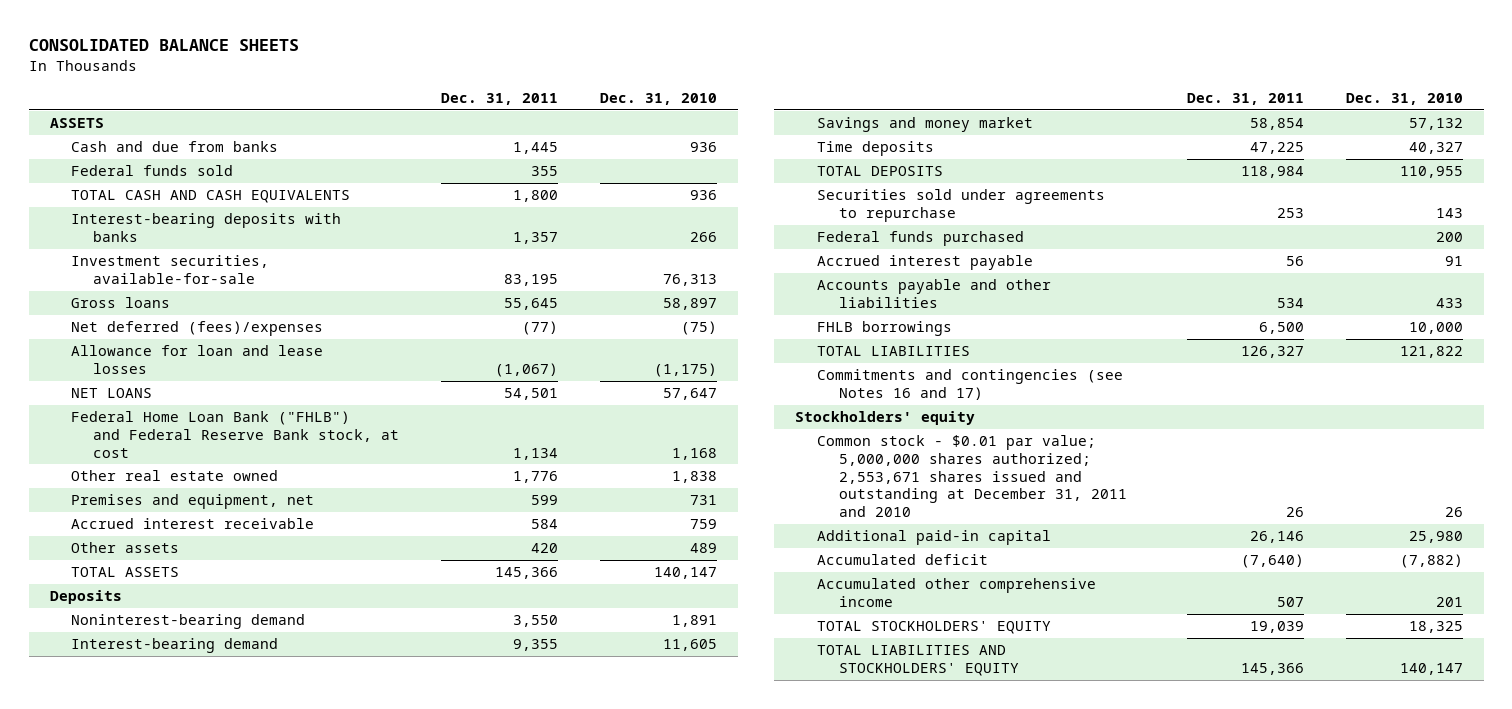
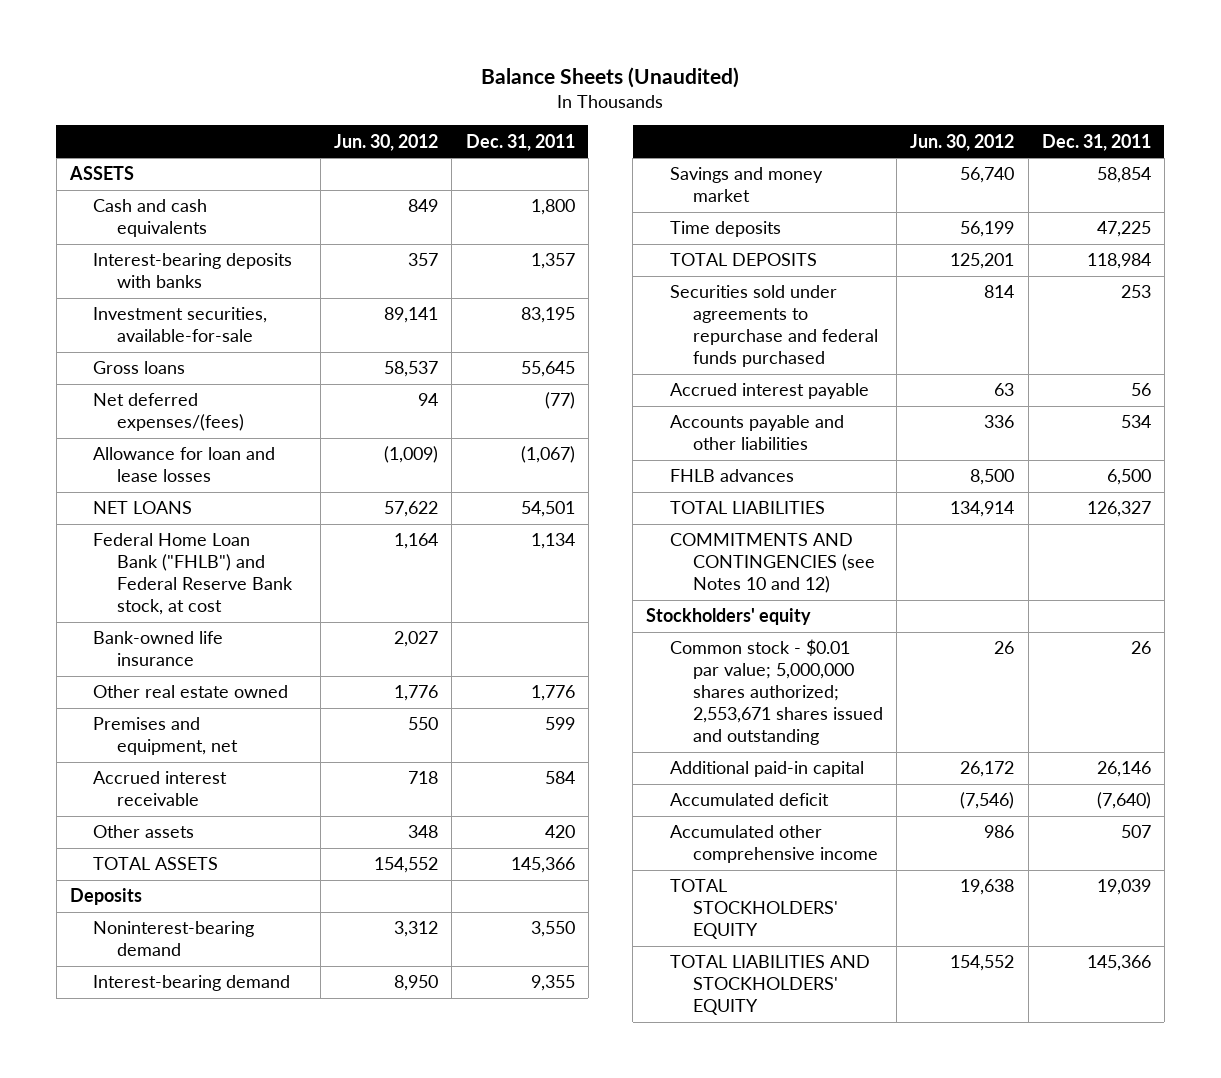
[28,39,299,52] CONSOLIDATED BALANCE SHEETS -> [481,66,740,88] Balance Sheets (Unaudited)
[599,92,717,105] Dec. 31, 2010 -> none
none -> [334,133,439,151] Jun. 30, 2012
[71,141,279,153] Cash and due from banks -> none
[71,165,234,177] Federal funds sold -> none
[71,190,351,204] TOTAL CASH AND CASH EQUIVALENTS -> [93,199,208,238] Cash and cash equivalents
[71,321,324,337] Net deferred (fees)/expenses -> [93,393,244,432] Net deferred expenses/(fees)
none -> [93,631,224,667] Bank-owned life insurance
[816,231,1024,247] Federal funds purchased -> none
[816,189,1105,222] Securities sold under agreements to repurchase -> [669,285,878,368] Securities sold under agreements to repurchase and federal funds purchased
[816,321,952,337] FHLB borrowings -> [669,469,794,483] FHLB advances
[816,369,1123,400] Commitments and contingencies (see Notes 16 and 17) -> [669,533,875,594] COMMITMENTS AND CONTINGENCIES (see Notes 10 and 12)
[816,435,1127,517] Common stock - $0.01 par value; 5,000,000 shares authorized; 2,553,671 shares issued and outstanding at December 31, 2011 and 2010 -> [669,639,883,746] Common stock - $0.01 par value; 5,000,000 shares authorized; 2,553,671 shares issued and outstanding

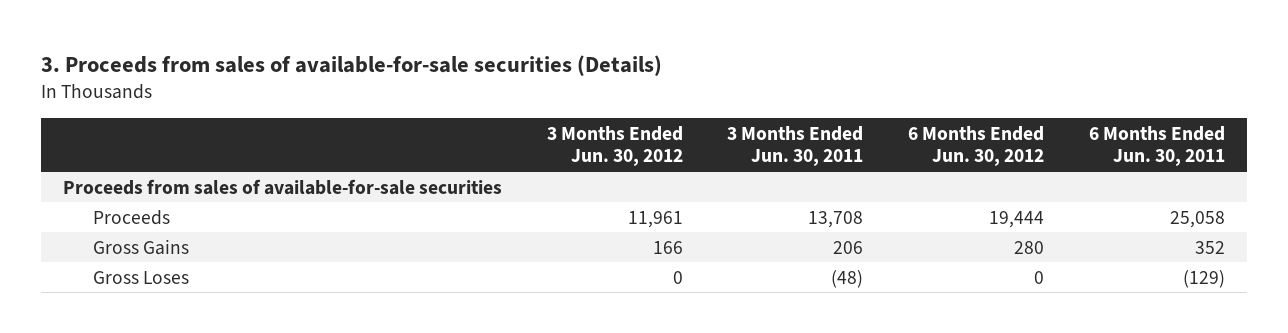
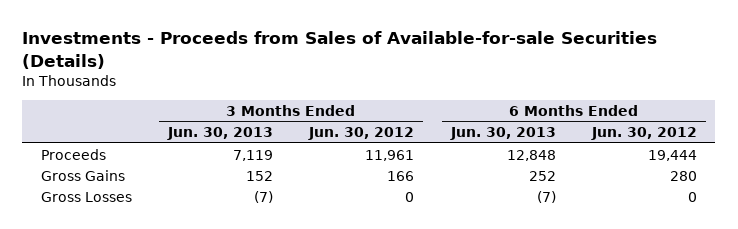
[41,54,663,76] 3. Proceeds from sales of available-for-sale securities (Details) -> [22,31,658,69] Investments - Proceeds from Sales of Available-for-sale Securities (Details)
[727,125,864,167] 3 Months Ended Jun. 30, 2011 -> none
[1088,125,1225,167] 6 Months Ended Jun. 30, 2011 -> none
none -> [166,127,273,141] Jun. 30, 2013
none -> [449,127,556,141] Jun. 30, 2013
[63,178,503,195] Proceeds from sales of available-for-sale securities -> none
[92,270,189,284] Gross Loses -> [40,191,132,202] Gross Losses

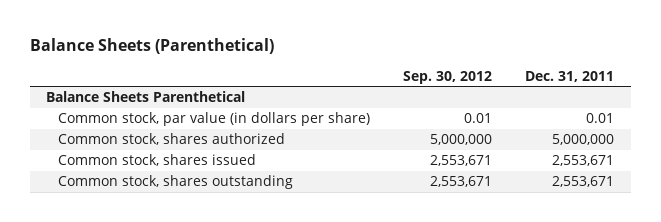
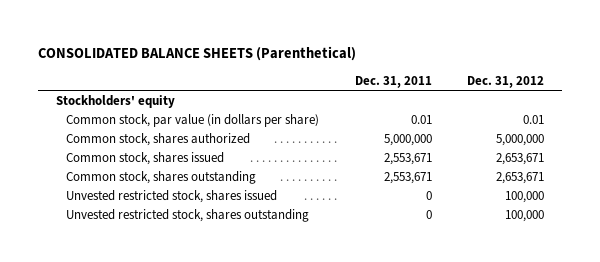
[29,38,274,55] Balance Sheets (Parenthetical) -> [38,46,357,62] CONSOLIDATED BALANCE SHEETS (Parenthetical)
[403,70,493,84] Sep. 30, 2012 -> none
none -> [466,75,544,88] Dec. 31, 2012
[46,91,246,103] Balance Sheets Parenthetical -> none
none -> [55,94,175,108] Stockholders' equity
none -> [66,189,278,203] Unvested restricted stock, shares issued
none -> [66,208,310,222] Unvested restricted stock, shares outstanding

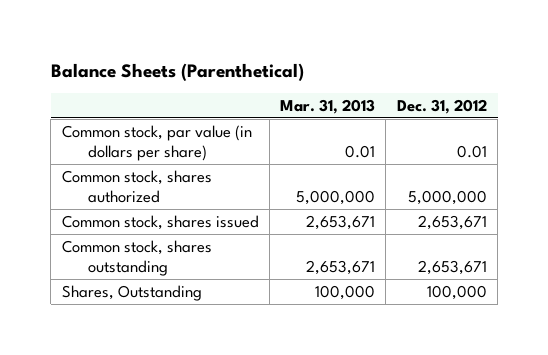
[38,46,357,62] CONSOLIDATED BALANCE SHEETS (Parenthetical) -> [50,62,304,81] Balance Sheets (Parenthetical)
[354,75,432,88] Dec. 31, 2011 -> none
none -> [280,99,376,115] Mar. 31, 2013
[55,94,175,108] Stockholders' equity -> none
[66,208,310,222] Unvested restricted stock, shares outstanding -> none
[66,189,278,203] Unvested restricted stock, shares issued -> [61,284,202,301] Shares, Outstanding

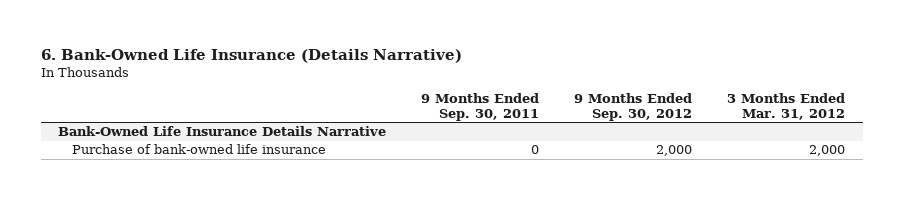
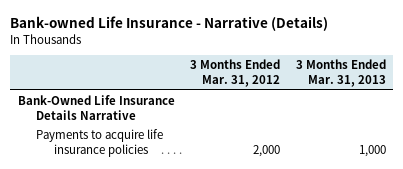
[40,49,462,64] 6. Bank-Owned Life Insurance (Details Narrative) -> [9,15,328,31] Bank-owned Life Insurance - Narrative (Details)
[421,93,540,122] 9 Months Ended Sep. 30, 2011 -> none
[574,93,693,122] 9 Months Ended Sep. 30, 2012 -> none
none -> [295,59,386,88] 3 Months Ended Mar. 31, 2013
[71,144,326,155] Purchase of bank-owned life insurance -> [35,128,163,157] Payments to acquire life insurance policies

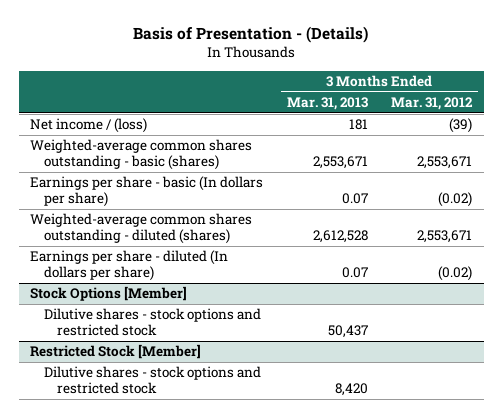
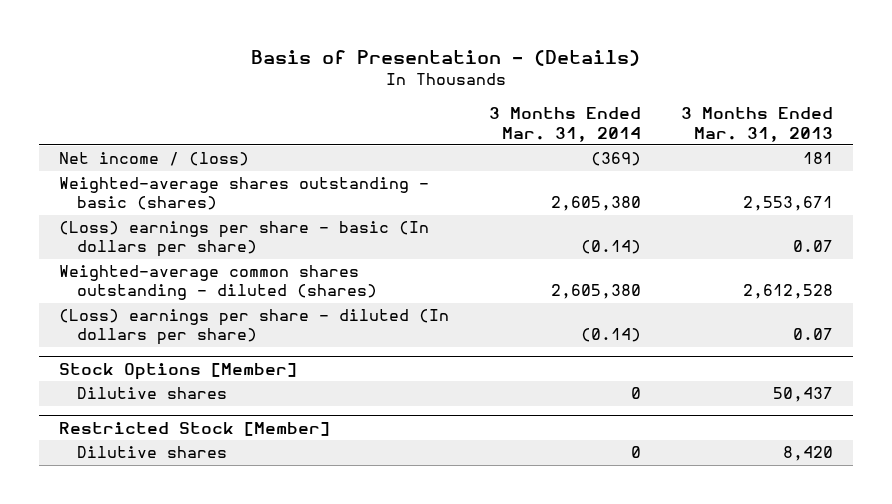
[390,96,473,110] Mar. 31, 2012 -> none
none -> [488,107,641,142] 3 Months Ended Mar. 31, 2014
[30,139,253,171] Weighted-average common shares outstanding - basic (shares) -> [59,177,430,211] Weighted-average shares outstanding - basic (shares)
[30,176,264,208] Earnings per share - basic (In dollars per share) -> [59,221,430,258] (Loss) earnings per share - basic (In dollars per share)
[30,250,229,282] Earnings per share - diluted (In dollars per share) -> [59,309,450,346] (Loss) earnings per share - diluted (In dollars per share)
[43,308,261,337] Dilutive shares - stock options and restricted stock -> [77,387,228,400] Dilutive shares
[43,366,261,395] Dilutive shares - stock options and restricted stock -> [77,446,228,459] Dilutive shares

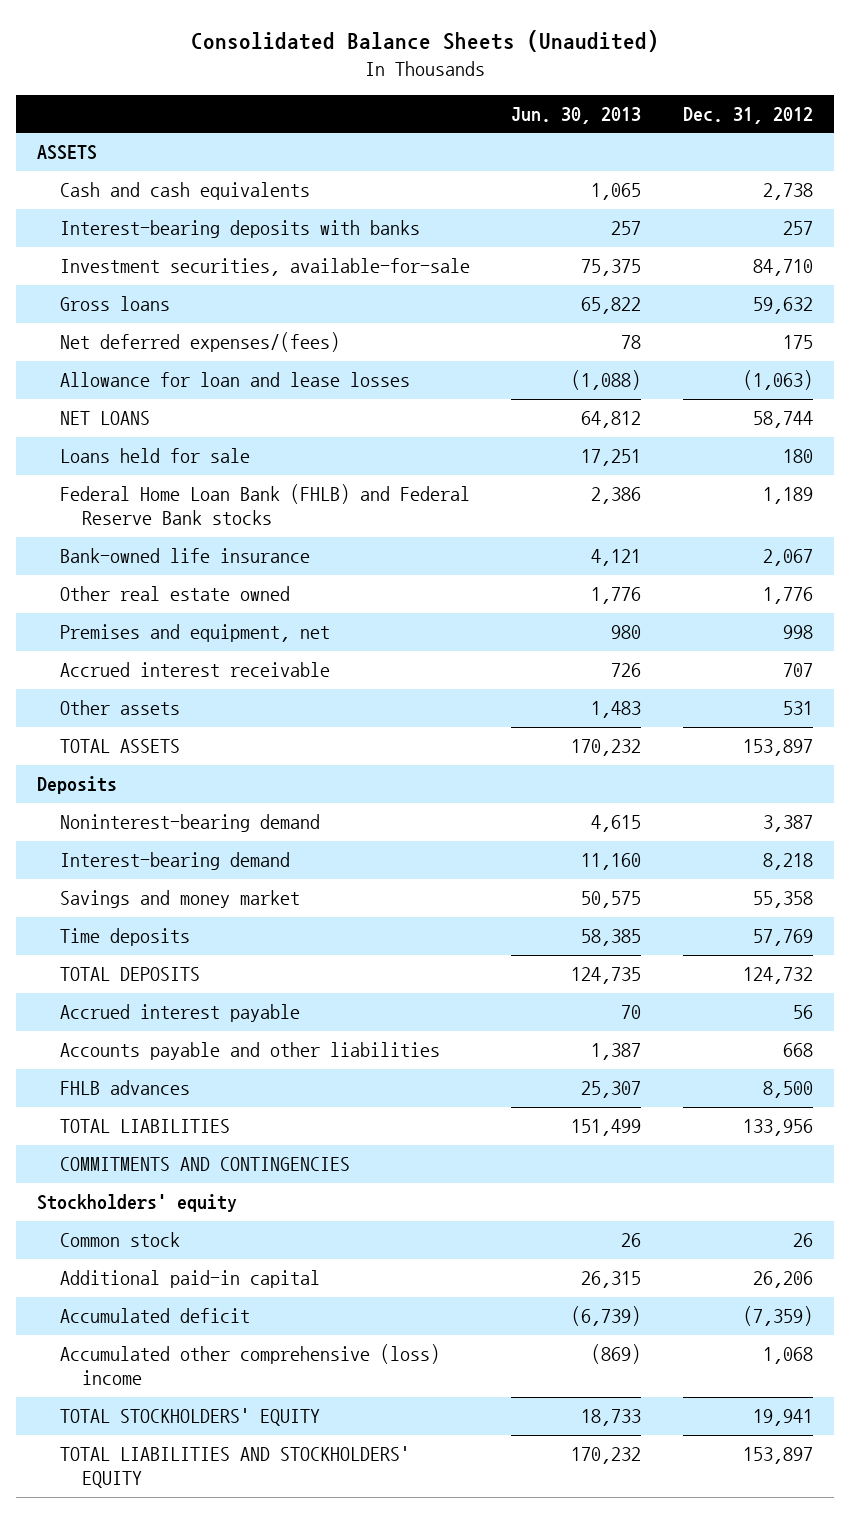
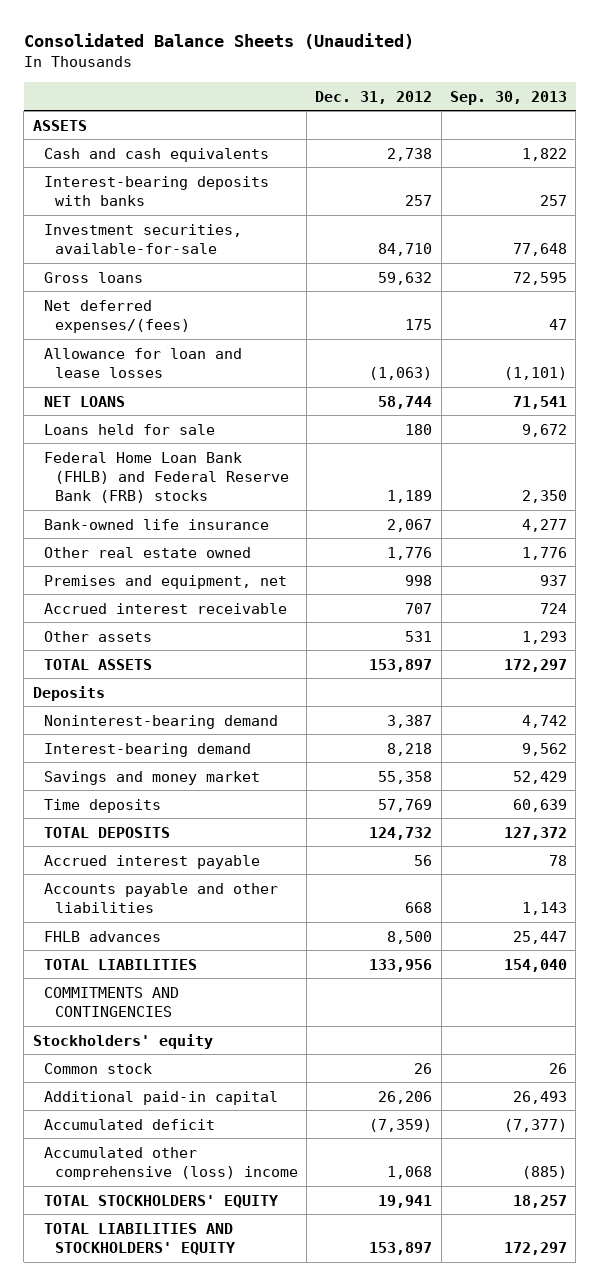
[511,106,642,124] Jun. 30, 2013 -> none
none -> [449,90,567,105] Sep. 30, 2013
[59,484,470,526] Federal Home Loan Bank (FHLB) and Federal Reserve Bank stocks -> [43,451,289,504] Federal Home Loan Bank (FHLB) and Federal Reserve Bank (FRB) stocks

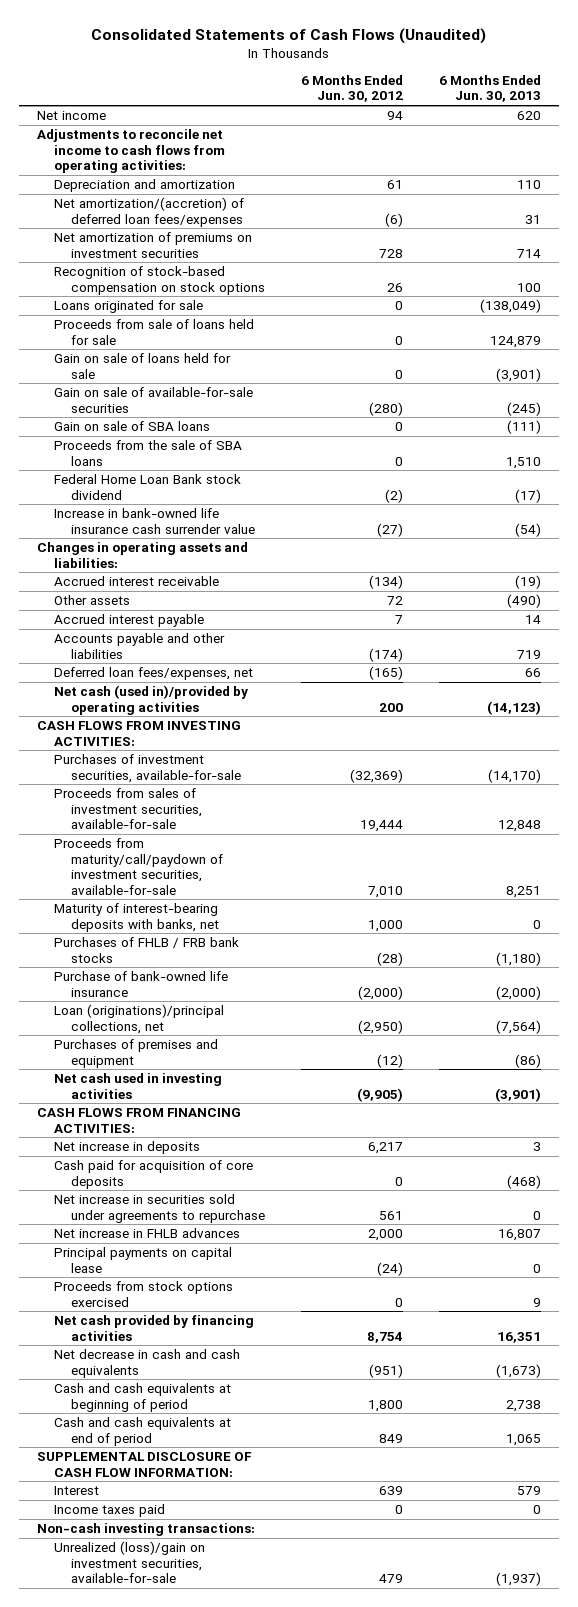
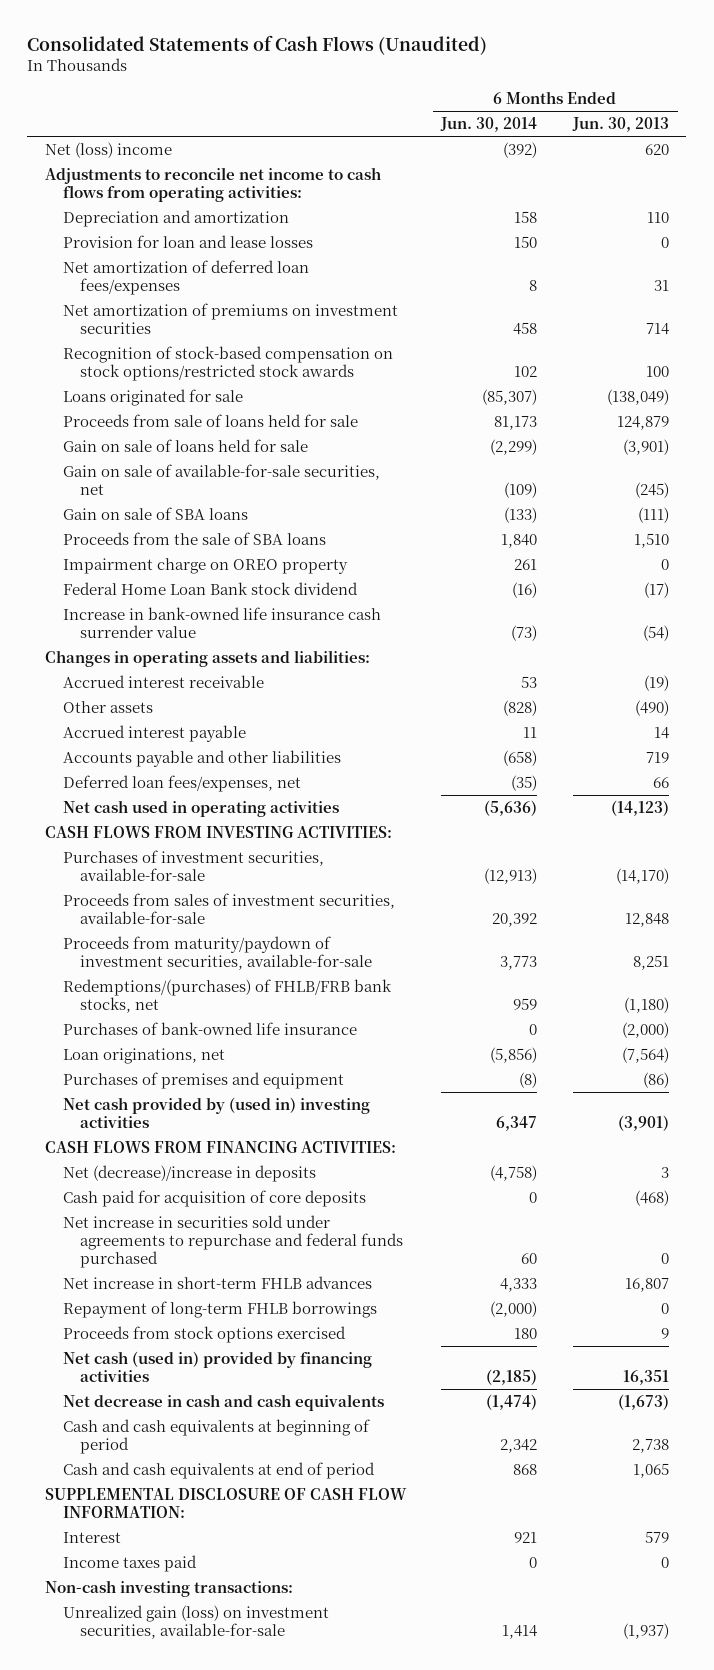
[300,74,403,103] 6 Months Ended Jun. 30, 2012 -> none
none -> [440,117,538,133] Jun. 30, 2014
[36,111,106,121] Net income -> [45,141,173,158] Net (loss) income
none -> [62,234,313,248] Provision for loan and lease losses
[53,197,244,227] Net amortization/(accretion) of deferred loan fees/expenses -> [62,259,309,296] Net amortization of deferred loan fees/expenses
[53,266,266,295] Recognition of stock-based compensation on stock options -> [62,345,393,382] Recognition of stock-based compensation on stock options/restricted stock awards
[53,387,253,413] Gain on sale of available-for-sale securities -> [62,463,380,496] Gain on sale of available-for-sale securities, net
none -> [62,557,348,574] Impairment charge on OREO property
[53,685,248,715] Net cash (used in)/provided by operating activities -> [62,799,339,817] Net cash used in operating activities
[53,903,220,932] Maturity of interest-bearing deposits with banks, net -> none
[53,838,224,895] Proceeds from maturity/call/paydown of investment securities, available-for-sale -> [62,935,373,971] Proceeds from maturity/paydown of investment securities, available-for-sale
[53,937,239,963] Purchases of FHLB / FRB bank stocks -> [62,978,392,1014] Redemptions/(purchases) of FHLB/FRB bank stocks, net
[53,971,228,997] Purchase of bank-owned life insurance -> [62,1021,357,1035] Purchases of bank-owned life insurance
[53,1004,224,1034] Loan (originations)/principal collections, net -> [62,1047,225,1064] Loan originations, net
[53,1073,222,1099] Net cash used in investing activities -> [62,1096,370,1129] Net cash provided by (used in) investing activities
[53,1141,200,1155] Net increase in deposits -> [62,1164,316,1182] Net (decrease)/increase in deposits
[53,1247,232,1273] Principal payments on capital lease -> none
[53,1194,266,1223] Net increase in securities sold under agreements to repurchase -> [62,1214,404,1269] Net increase in securities sold under agreements to repurchase and federal funds purchased
[53,1228,240,1239] Net increase in FHLB advances -> [62,1275,372,1289] Net increase in short-term FHLB advances
none -> [62,1300,377,1318] Repayment of long-term FHLB borrowings
[53,1315,254,1341] Net cash provided by financing activities -> [62,1350,372,1383] Net cash (used in) provided by financing activities
[53,1541,205,1584] Unrealized (loss)/gain on investment securities, available-for-sale -> [62,1604,329,1640] Unrealized gain (loss) on investment securities, available-for-sale

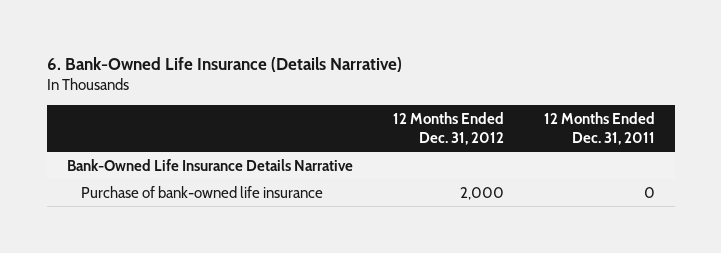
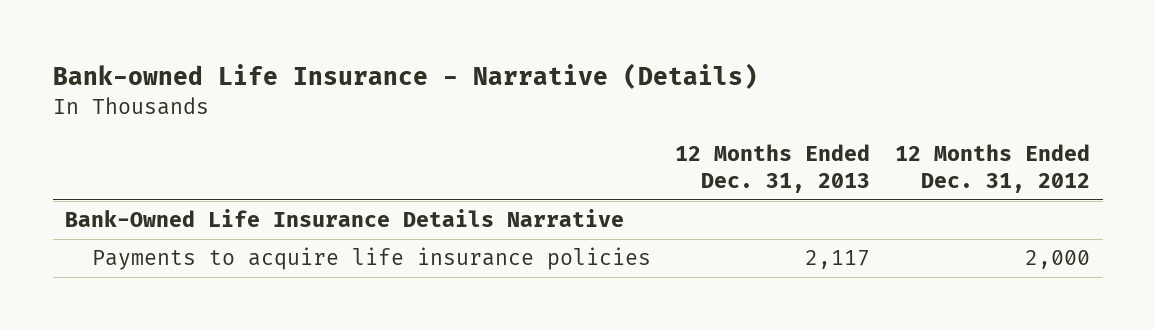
[46,56,402,72] 6. Bank-Owned Life Insurance (Details Narrative) -> [52,63,758,90] Bank-owned Life Insurance - Narrative (Details)
[543,111,655,145] 12 Months Ended Dec. 31, 2011 -> none
none -> [675,144,871,194] 12 Months Ended Dec. 31, 2013
[81,185,324,198] Purchase of bank-owned life insurance -> [91,247,651,271] Payments to acquire life insurance policies

